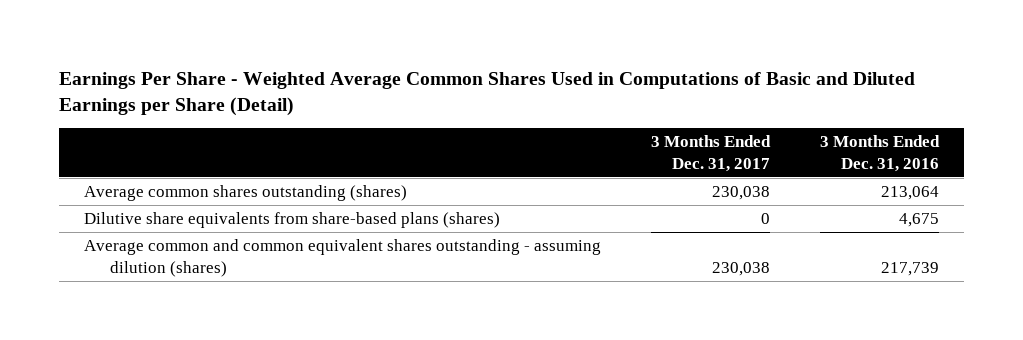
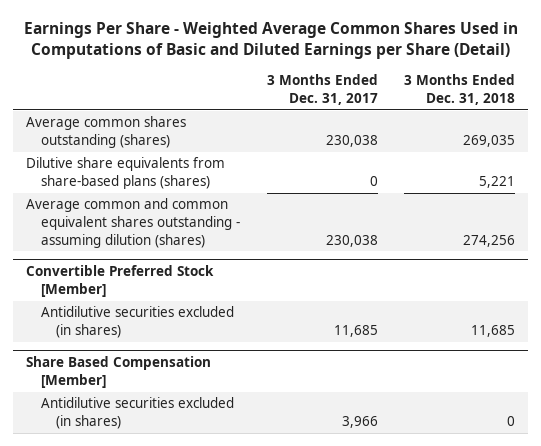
[820,134,941,172] 3 Months Ended Dec. 31, 2016 -> none
none -> [404,74,516,106] 3 Months Ended Dec. 31, 2018
none -> [26,265,215,297] Convertible Preferred Stock [Member]
none -> [41,306,235,339] Antidilutive securities excluded (in shares)
none -> [26,356,212,388] Share Based Compensation [Member]
none -> [41,397,235,430] Antidilutive securities excluded (in shares)

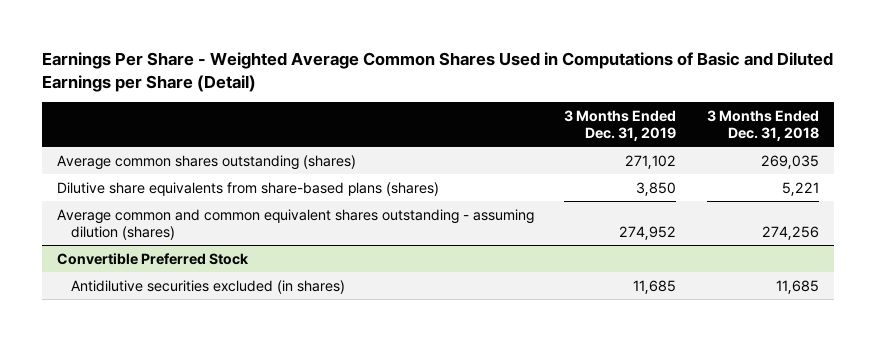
[266,74,378,106] 3 Months Ended Dec. 31, 2017 -> none
none -> [564,109,677,142] 3 Months Ended Dec. 31, 2019
[26,265,215,297] Convertible Preferred Stock [Member] -> [57,252,250,265] Convertible Preferred Stock
[26,356,212,388] Share Based Compensation [Member] -> none
[41,397,235,430] Antidilutive securities excluded (in shares) -> none

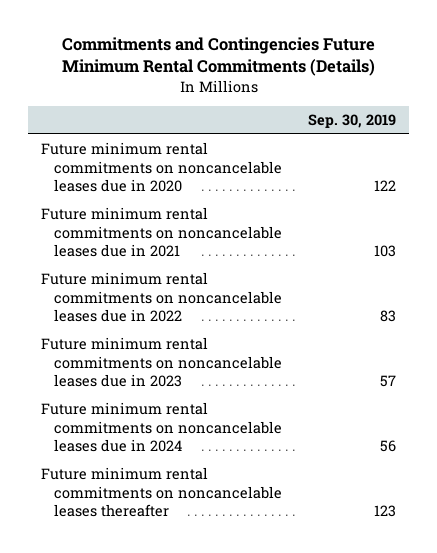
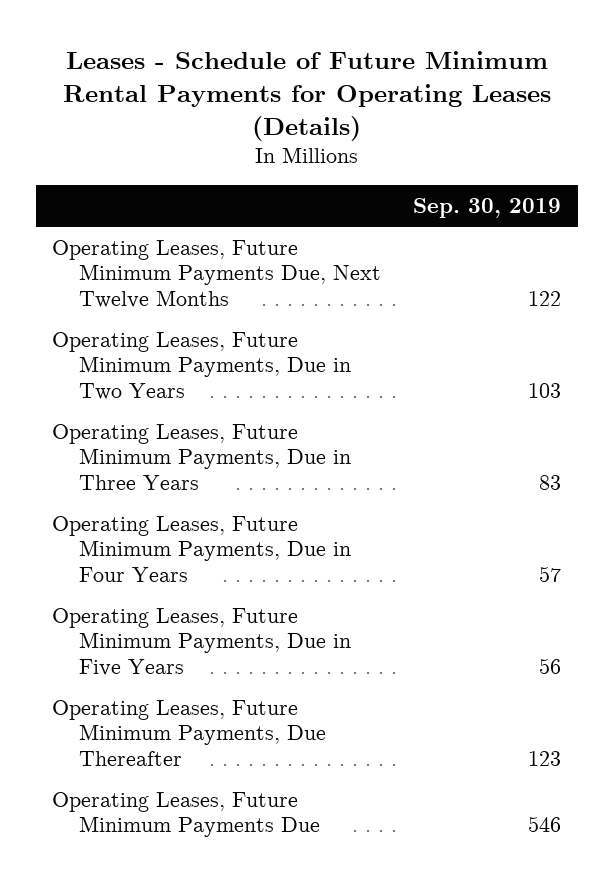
[61,37,375,77] Commitments and Contingencies Future Minimum Rental Commitments (Details) -> [62,50,551,141] Leases - Schedule of Future Minimum Rental Payments for Operating Leases (Details)
[40,142,283,193] Future minimum rental commitments on noncancelable leases due in 2020 -> [52,240,381,308] Operating Leases, Future Minimum Payments Due, Next Twelve Months
[40,207,283,258] Future minimum rental commitments on noncancelable leases due in 2021 -> [52,332,351,400] Operating Leases, Future Minimum Payments, Due in Two Years
[40,272,283,323] Future minimum rental commitments on noncancelable leases due in 2022 -> [52,424,351,490] Operating Leases, Future Minimum Payments, Due in Three Years
[40,337,283,388] Future minimum rental commitments on noncancelable leases due in 2023 -> [52,516,351,582] Operating Leases, Future Minimum Payments, Due in Four Years
[40,402,283,453] Future minimum rental commitments on noncancelable leases due in 2024 -> [52,608,351,676] Operating Leases, Future Minimum Payments, Due in Five Years
[40,467,283,518] Future minimum rental commitments on noncancelable leases thereafter -> [52,700,326,766] Operating Leases, Future Minimum Payments, Due Thereafter
none -> [52,792,320,838] Operating Leases, Future Minimum Payments Due

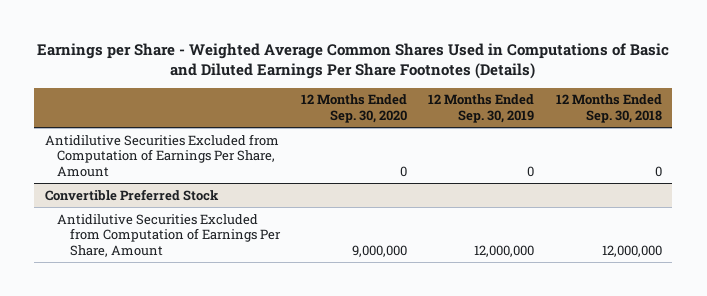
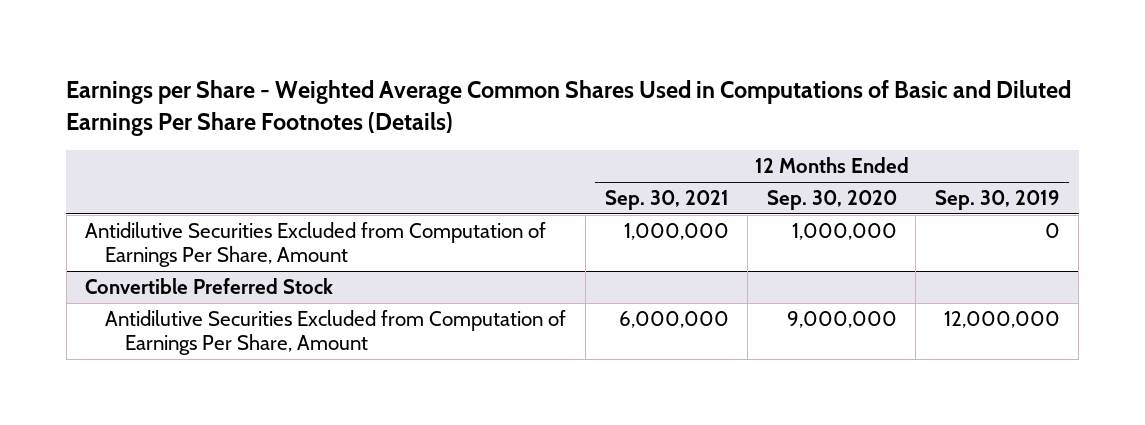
[555,94,662,124] 12 Months Ended Sep. 30, 2018 -> none
none -> [604,190,729,211] Sep. 30, 2021
[400,165,408,177] 0 -> [791,223,897,241] 1,000,000

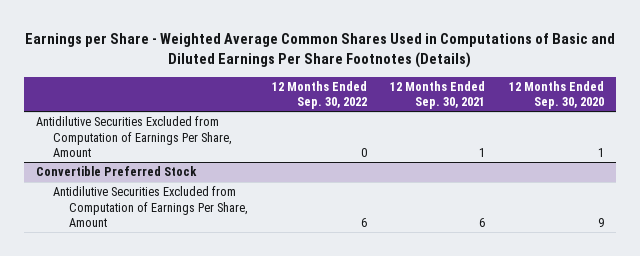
[934,190,1060,211] Sep. 30, 2019 -> none
none -> [271,80,367,110] 12 Months Ended Sep. 30, 2022
[623,223,729,241] 1,000,000 -> [479,147,486,157] 1
[791,223,897,241] 1,000,000 -> [597,147,604,157] 1
[618,311,729,329] 6,000,000 -> [479,217,486,227] 6
[786,311,897,329] 9,000,000 -> [597,217,604,227] 9

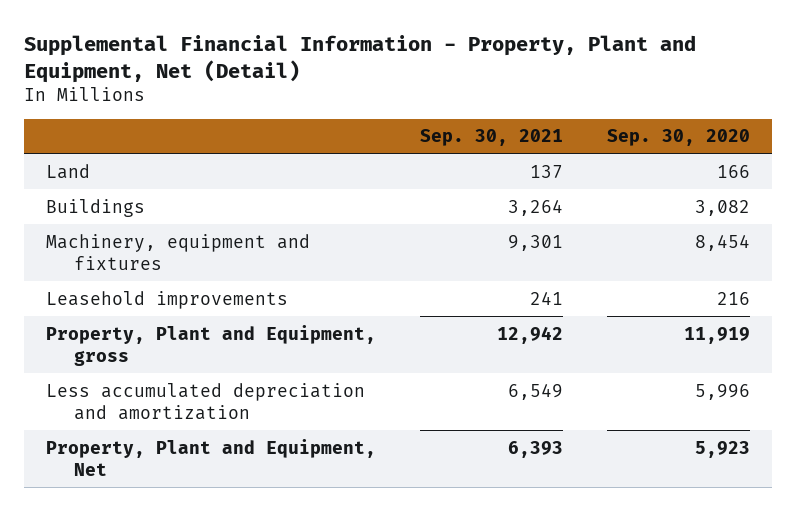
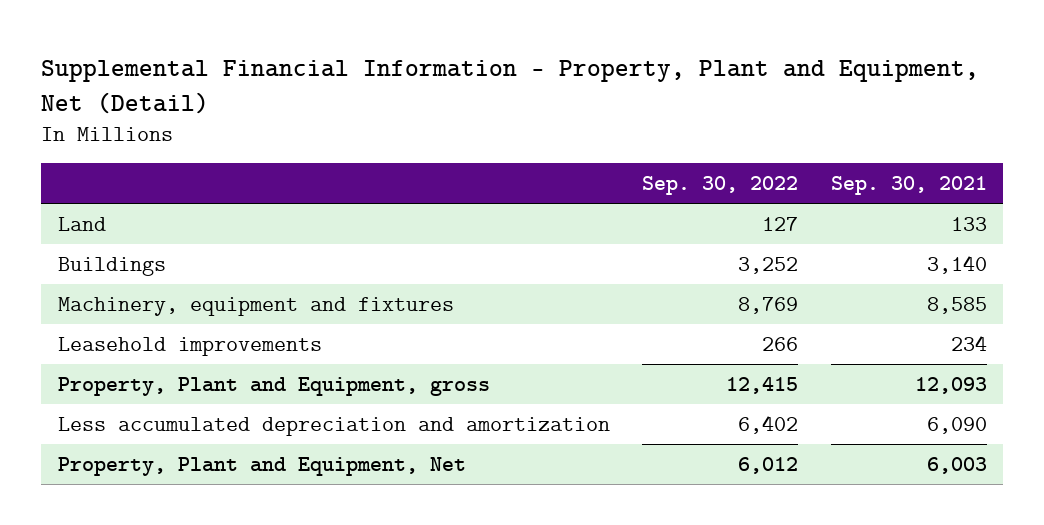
[607,129,751,147] Sep. 30, 2020 -> none
none -> [642,176,799,196] Sep. 30, 2022
[530,164,564,178] 137 -> [950,216,987,231] 133
[508,198,564,216] 3,264 -> [926,254,987,274] 3,140
[508,234,564,251] 9,301 -> [926,296,987,314] 8,585
[530,290,564,305] 241 -> [950,334,987,351] 234
[497,325,564,344] 12,942 -> [914,376,987,394] 12,093
[508,382,564,400] 6,549 -> [926,416,987,434] 6,090
[508,440,564,458] 6,393 -> [926,456,987,474] 6,003

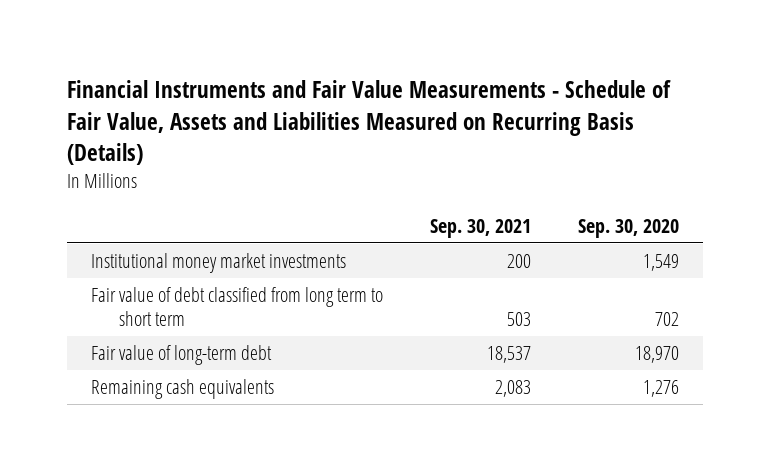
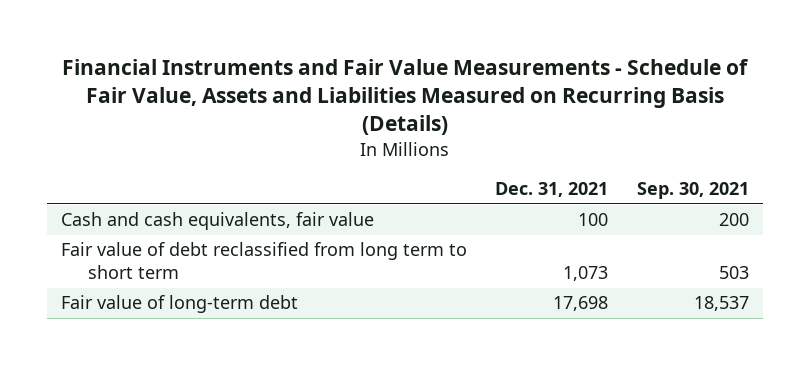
[578,218,680,238] Sep. 30, 2020 -> none
none -> [495,182,609,198] Dec. 31, 2021
[90,253,346,274] Institutional money market investments -> [60,212,374,231] Cash and cash equivalents, fair value
[90,287,383,326] Fair value of debt classified from long term to short term -> [60,242,467,280] Fair value of debt reclassified from long term to short term
[90,379,274,400] Remaining cash equivalents -> none

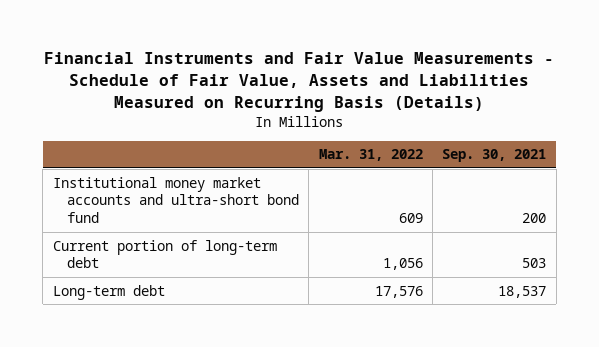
[495,182,609,198] Dec. 31, 2021 -> none
none -> [318,149,423,162] Mar. 31, 2022
[60,212,374,231] Cash and cash equivalents, fair value -> [52,176,299,224] Institutional money market accounts and ultra-short bond fund
[60,242,467,280] Fair value of debt reclassified from long term to short term -> [52,239,277,269] Current portion of long-term debt
[60,295,298,314] Fair value of long-term debt -> [52,284,165,300] Long-term debt

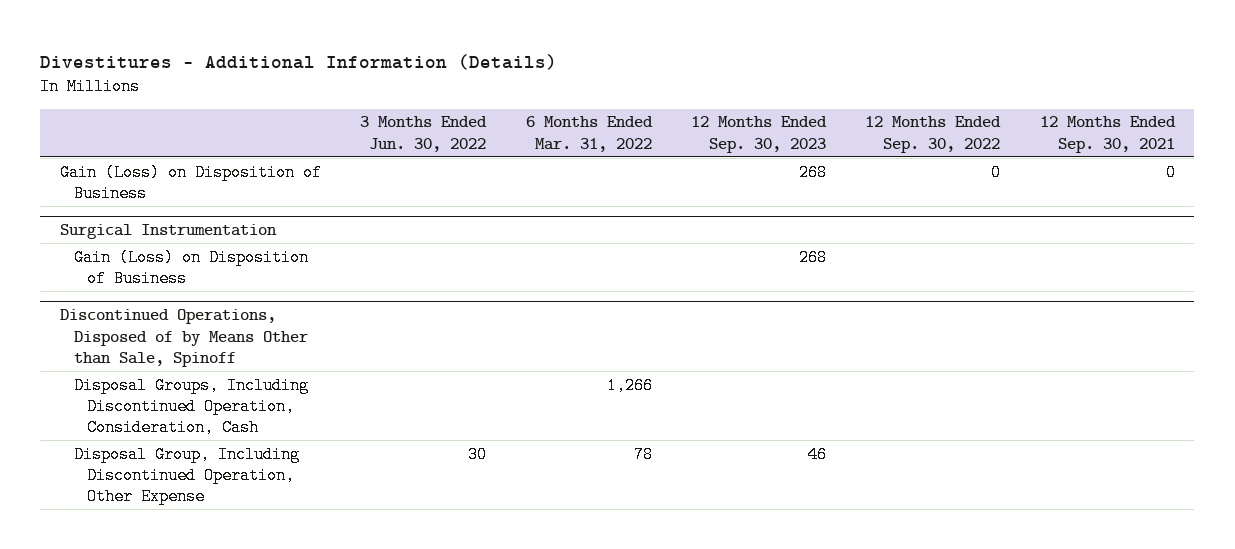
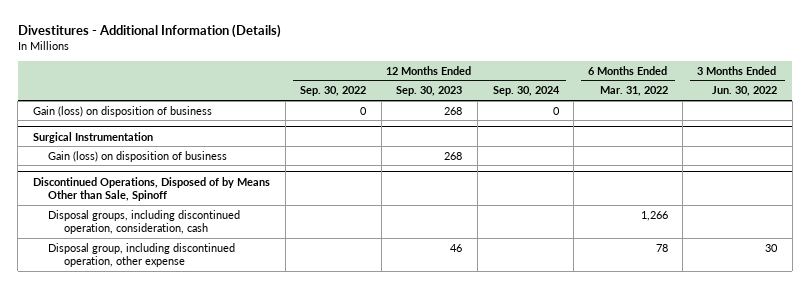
[1039,116,1176,153] 12 Months Ended Sep. 30, 2021 -> none
none -> [492,86,560,97] Sep. 30, 2024
[60,163,323,202] Gain (Loss) on Disposition of Business -> [33,105,213,117] Gain (loss) on disposition of business
[73,248,309,287] Gain (Loss) on Disposition of Business -> [48,150,228,162] Gain (loss) on disposition of business
[73,376,309,437] Disposal Groups, Including Discontinued Operation, Consideration, Cash -> [48,209,241,235] Disposal groups, including discontinued operation, consideration, cash
[73,445,300,506] Disposal Group, Including Discontinued Operation, Other Expense -> [48,242,236,268] Disposal group, including discontinued operation, other expense

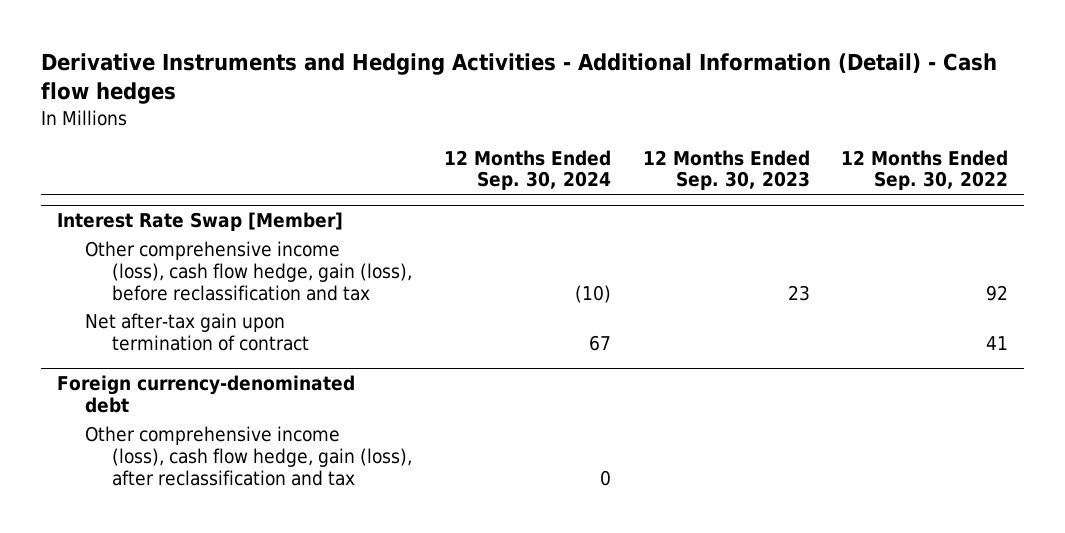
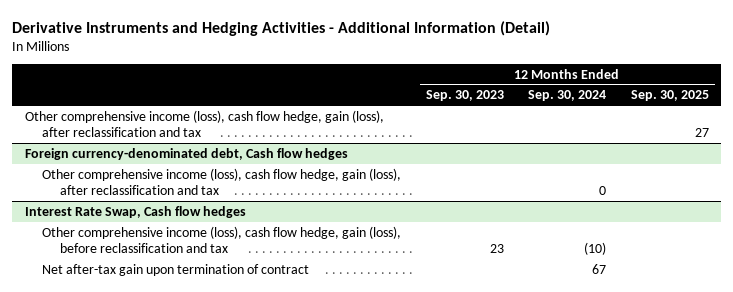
[40,53,997,105] Derivative Instruments and Hedging Activities - Additional Information (Detail) - Cash flow hedges -> [12,20,551,36] Derivative Instruments and Hedging Activities - Additional Information (Detail)
[841,149,1009,191] 12 Months Ended Sep. 30, 2022 -> none
none -> [630,90,709,102] Sep. 30, 2025
[56,212,343,232] Interest Rate Swap [Member] -> none
none -> [24,109,384,138] Other comprehensive income (loss), cash flow hedge, gain (loss), after reclassification and tax
none -> [24,147,348,160] Foreign currency-denominated debt, Cash flow hedges
none -> [42,167,402,196] Other comprehensive income (loss), cash flow hedge, gain (loss), after reclassification and tax
none -> [24,205,246,218] Interest Rate Swap, Cash flow hedges
[56,375,355,413] Foreign currency-denominated debt -> none
[84,426,413,486] Other comprehensive income (loss), cash flow hedge, gain (loss), after reclassification and tax -> none

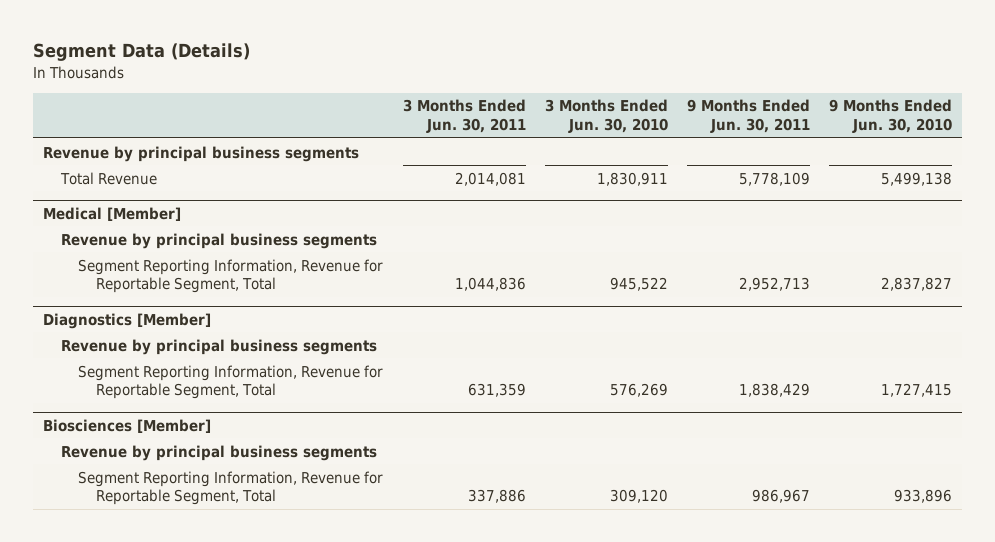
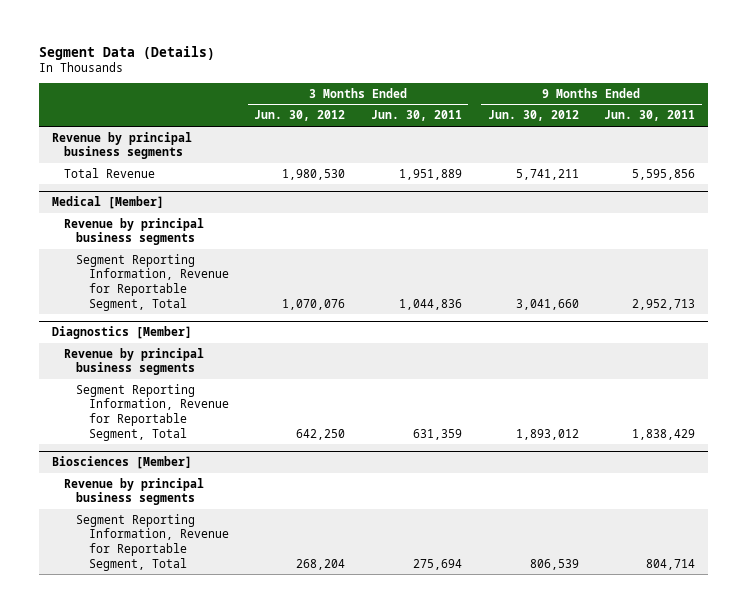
[544,99,668,134] 3 Months Ended Jun. 30, 2010 -> none
[829,99,953,134] 9 Months Ended Jun. 30, 2010 -> none
none -> [254,110,346,122] Jun. 30, 2012
none -> [487,110,579,122] Jun. 30, 2012
[454,171,526,186] 2,014,081 -> [398,168,462,180] 1,951,889
[739,171,811,186] 5,778,109 -> [632,168,696,180] 5,595,856
[467,489,526,504] 337,886 -> [412,558,462,570] 275,694
[752,489,811,504] 986,967 -> [646,558,696,570] 804,714

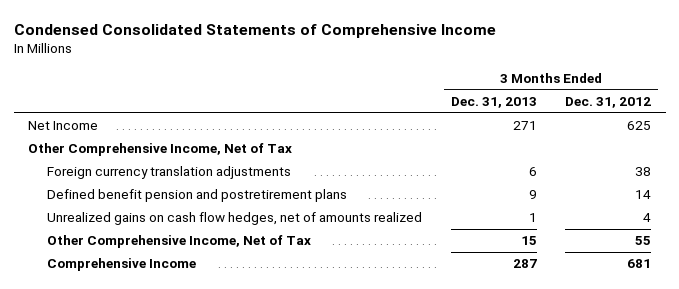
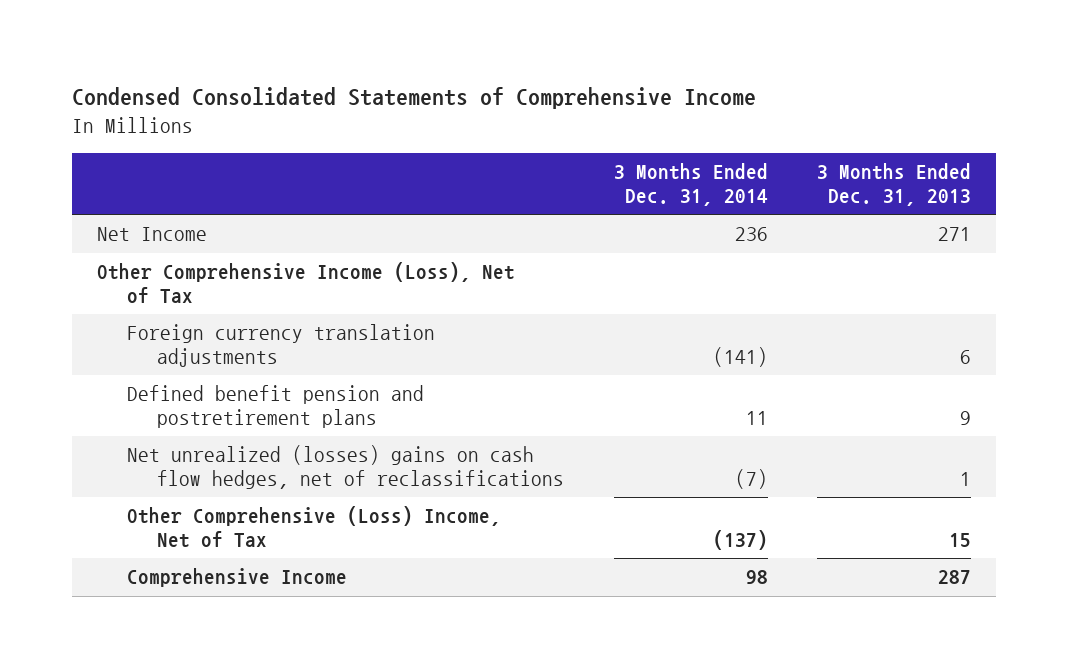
[565,96,652,108] Dec. 31, 2012 -> none
none -> [613,163,768,207] 3 Months Ended Dec. 31, 2014
[28,143,293,157] Other Comprehensive Income, Net of Tax -> [97,262,516,304] Other Comprehensive Income (Loss), Net of Tax
[47,212,423,226] Unrealized gains on cash flow hedges, net of amounts realized -> [126,445,564,490] Net unrealized (losses) gains on cash flow hedges, net of reclassifications
[47,235,312,249] Other Comprehensive Income, Net of Tax -> [126,506,501,549] Other Comprehensive (Loss) Income, Net of Tax

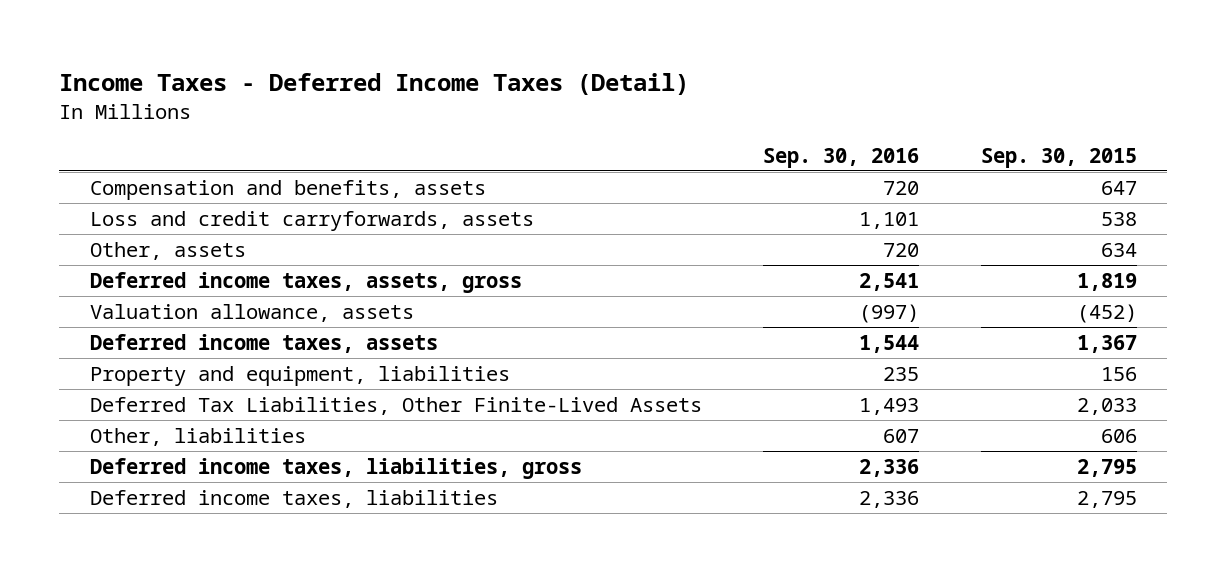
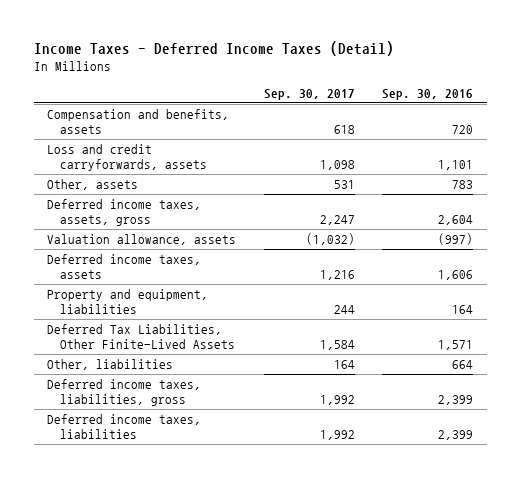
[980,147,1137,168] Sep. 30, 2015 -> none
none -> [263,88,355,100] Sep. 30, 2017
[883,242,920,257] 720 -> [452,179,474,189] 783
[859,272,920,291] 2,541 -> [438,215,474,226] 2,604
[859,334,920,353] 1,544 -> [438,270,474,281] 1,606
[883,366,920,381] 235 -> [452,305,474,315] 164
[859,397,920,415] 1,493 -> [438,340,474,351] 1,571
[883,428,920,443] 607 -> [452,359,474,369] 664
[859,458,920,477] 2,336 -> [438,395,474,406] 2,399
[859,490,920,508] 2,336 -> [438,430,474,441] 2,399

